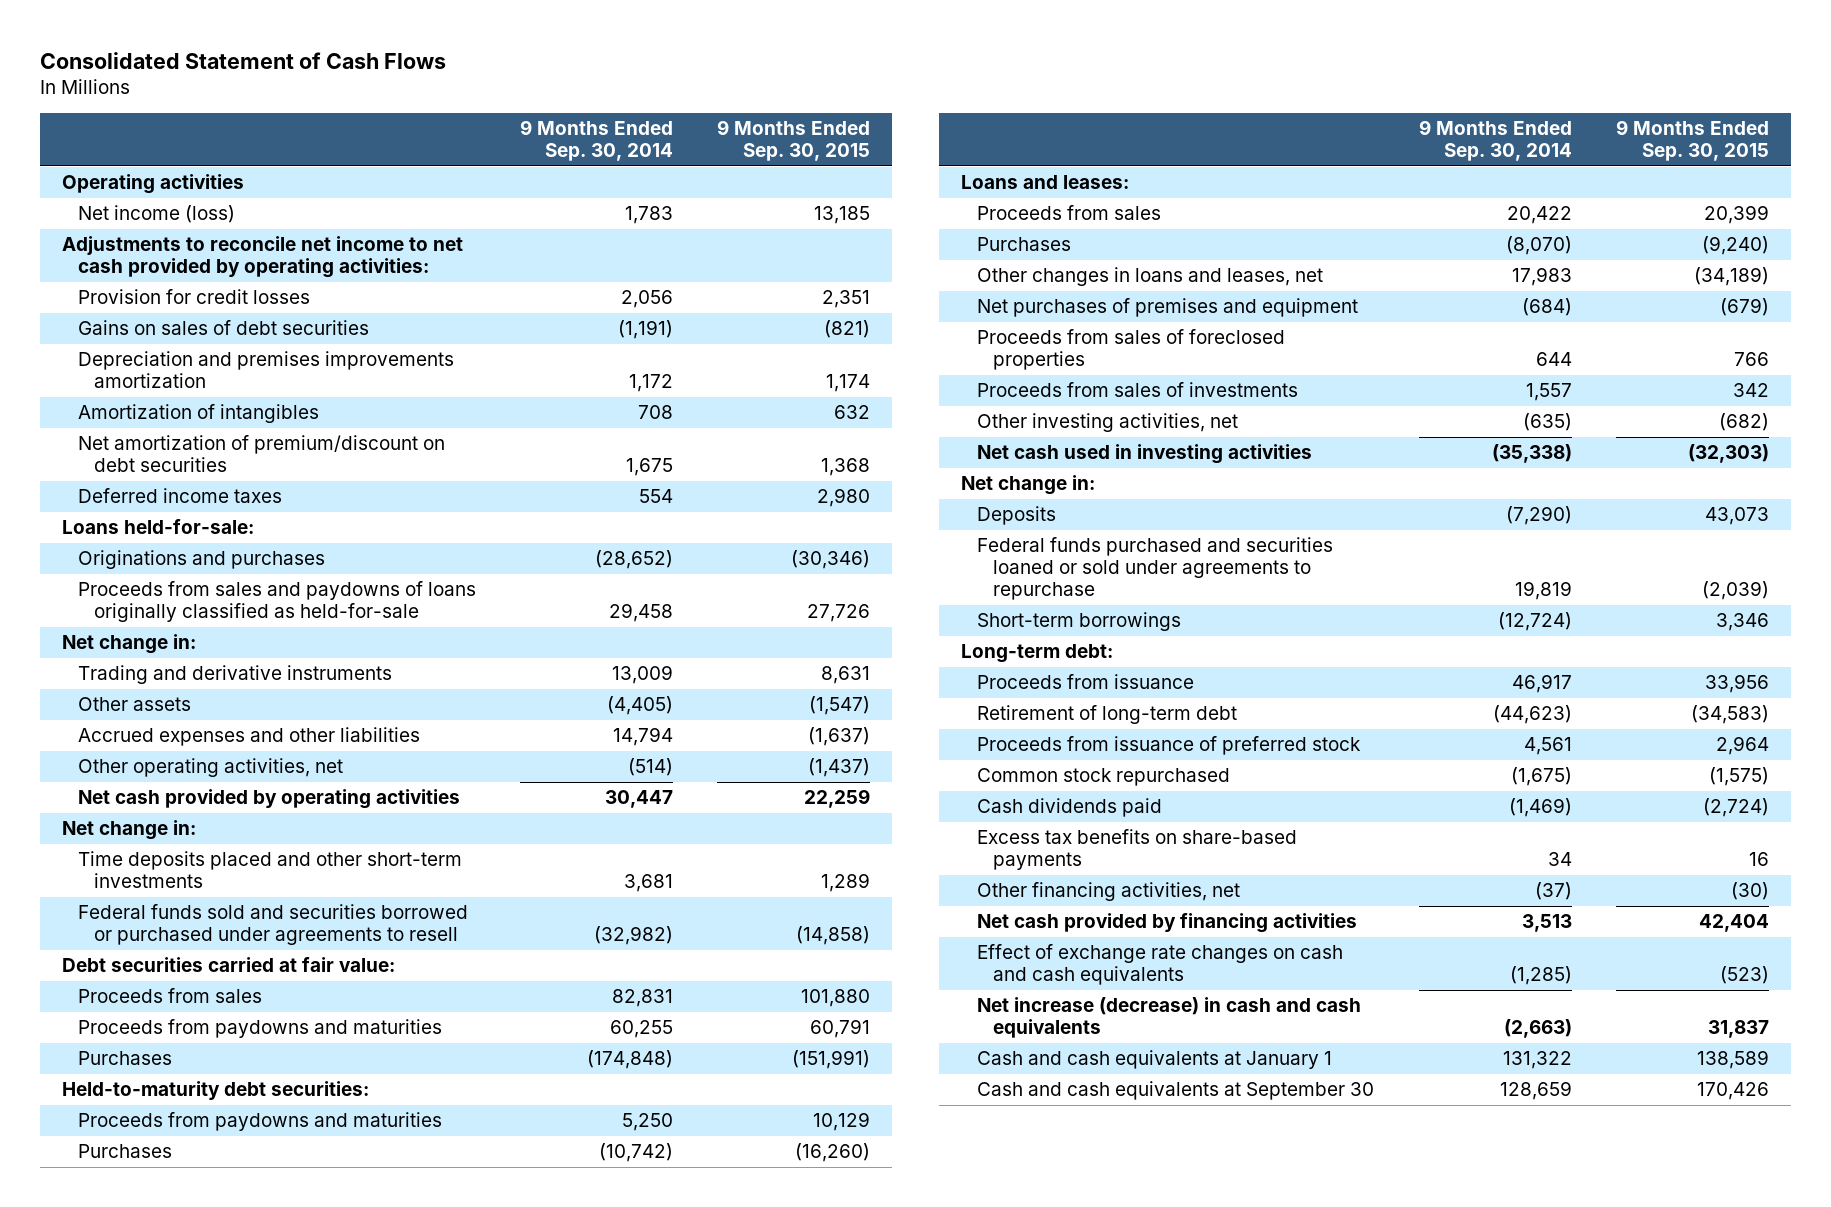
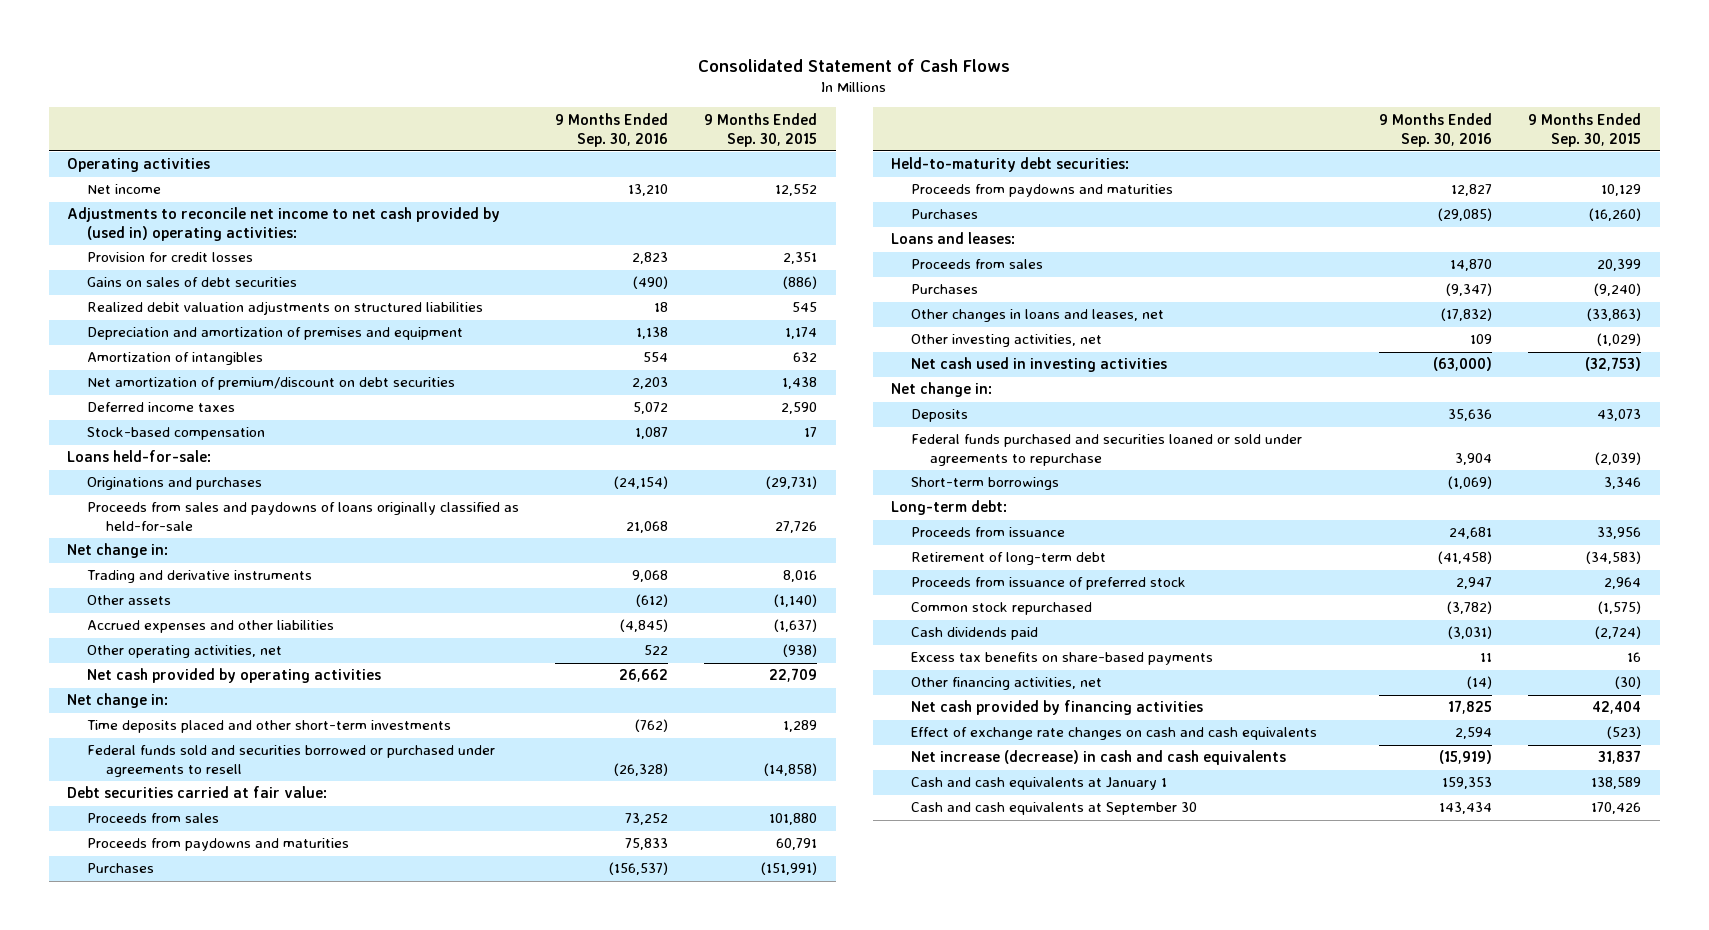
[520,120,674,162] 9 Months Ended Sep. 30, 2014 -> none
none -> [554,112,668,147] 9 Months Ended Sep. 30, 2016
[78,205,236,224] Net income (loss) -> [86,184,161,195] Net income
[814,206,871,225] 13,185 -> [775,184,818,197] 12,552
[62,236,464,279] Adjustments to reconcile net income to net cash provided by operating activities: -> [67,207,501,242] Adjustments to reconcile net income to net cash provided by (used in) operating activities:
[824,320,871,339] (821) -> [783,276,818,290] (886)
none -> [86,301,483,316] Realized debit valuation adjustments on structured liabilities
[78,351,455,389] Depreciation and premises improvements amortization -> [86,327,463,341] Depreciation and amortization of premises and equipment
[821,458,871,477] 1,368 -> [782,377,818,390] 1,438
[817,488,871,508] 2,980 -> [781,402,818,415] 2,590
none -> [86,427,265,441] Stock-based compensation
[791,550,871,570] (30,346) -> [766,476,818,490] (29,731)
[821,666,871,685] 8,631 -> [783,570,818,583] 8,016
[809,696,871,716] (1,547) -> [774,594,818,608] (1,140)
[808,758,871,778] (1,437) -> [783,644,818,658] (938)
[804,789,871,809] 22,259 -> [769,668,818,683] 22,709
[977,298,1359,318] Net purchases of premises and equipment -> none
[977,329,1286,371] Proceeds from sales of foreclosed properties -> none
[977,382,1299,398] Proceeds from sales of investments -> none
[1694,267,1770,287] (34,189) -> [1587,308,1642,322] (33,863)
[1719,413,1770,432] (682) -> [1597,333,1642,347] (1,029)
[1688,444,1770,464] (32,303) -> [1585,357,1642,372] (32,753)

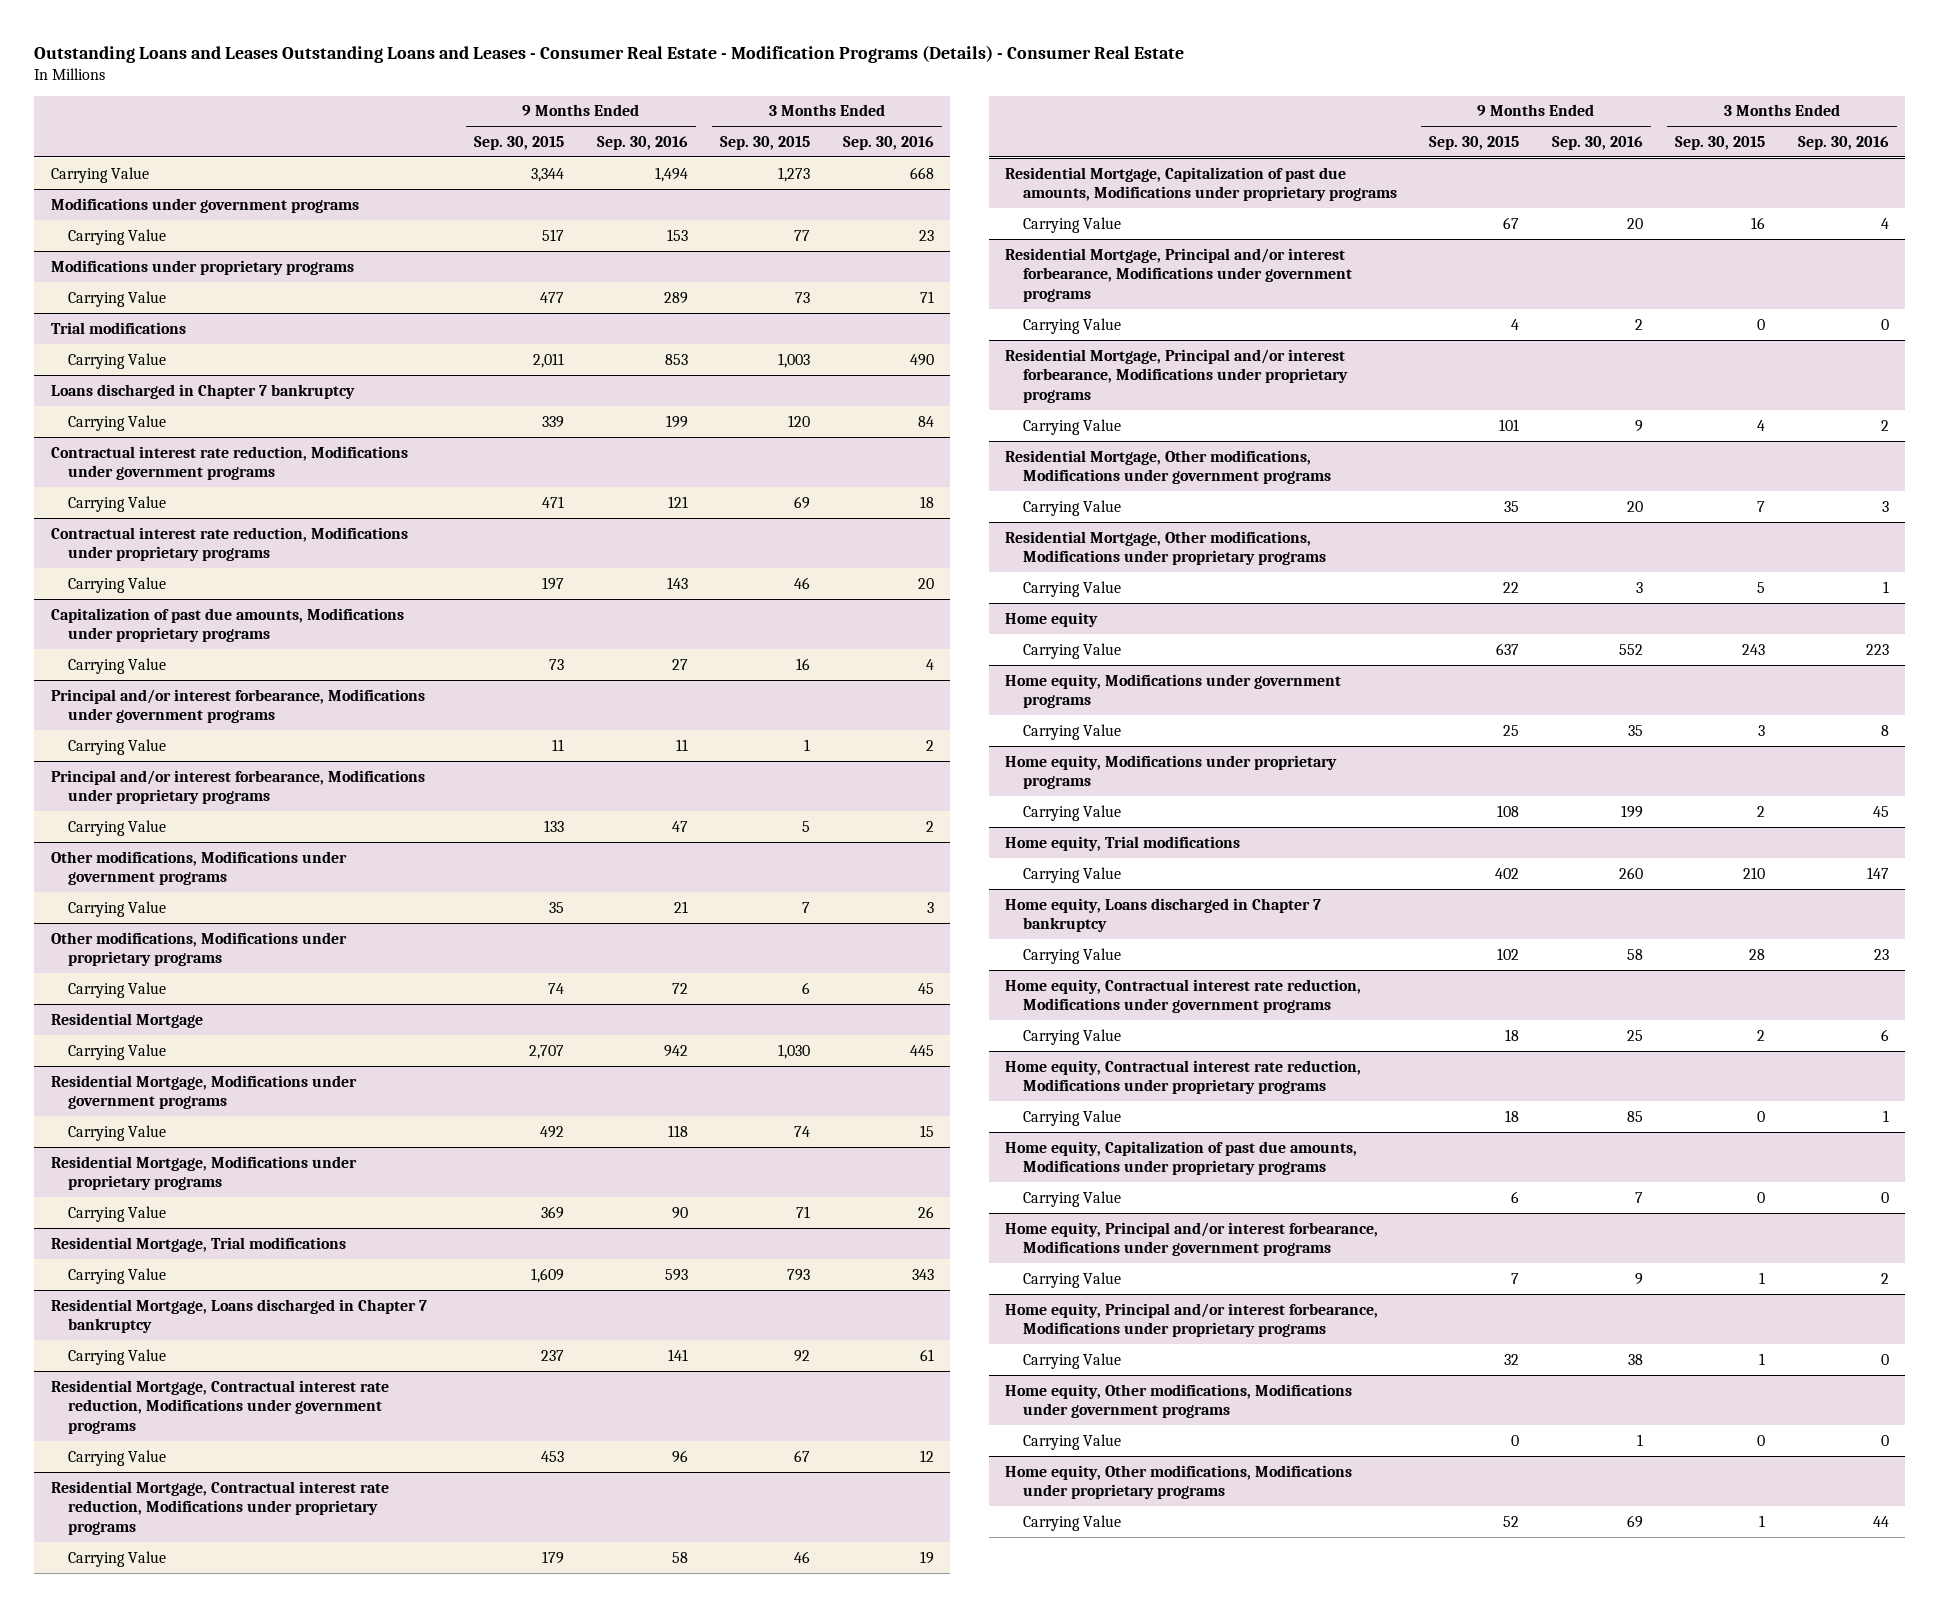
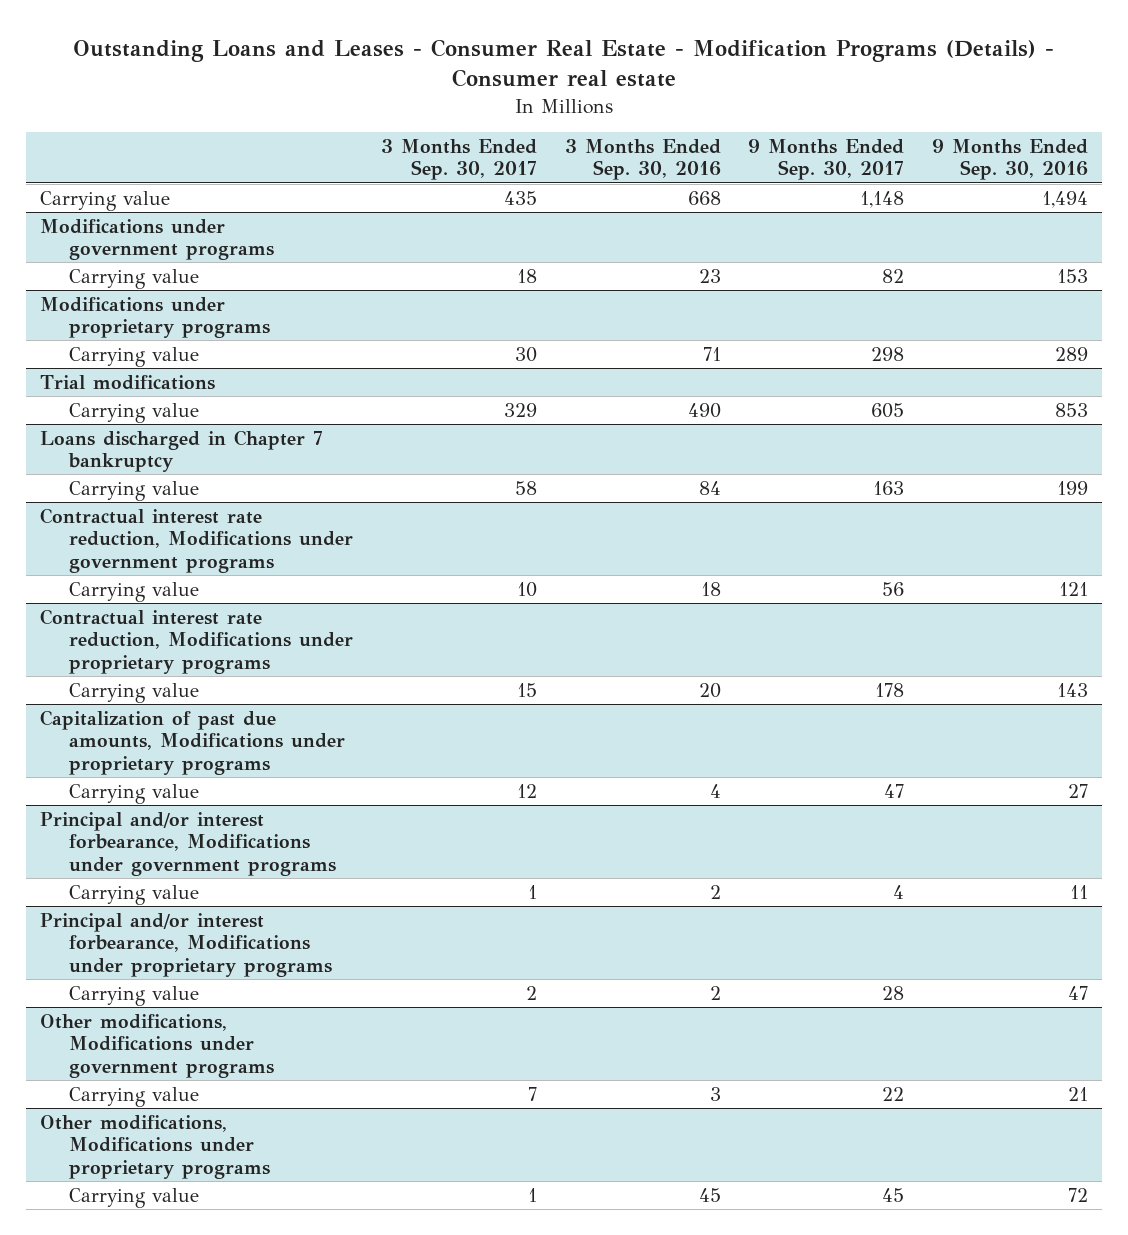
[34,44,1185,63] Outstanding Loans and Leases Outstanding Loans and Leases - Consumer Real Estate - Modification Programs (Details) - Consumer Real Estate -> [72,39,1054,88] Outstanding Loans and Leases - Consumer Real Estate - Modification Programs (Details) - Consumer real estate
[474,135,565,150] Sep. 30, 2015 -> none
[720,135,811,150] Sep. 30, 2015 -> none
none -> [381,138,538,181] 3 Months Ended Sep. 30, 2017
none -> [748,138,905,181] 9 Months Ended Sep. 30, 2017
[50,166,149,183] Carrying Value -> [39,190,170,211] Carrying value
[68,228,167,245] Carrying Value -> [69,268,200,289] Carrying value
[68,290,167,307] Carrying Value -> [69,346,200,367] Carrying value
[68,352,167,369] Carrying Value -> [69,402,200,423] Carrying value
[68,414,167,431] Carrying Value -> [69,480,200,501] Carrying value
[68,495,167,512] Carrying Value -> [69,581,200,602] Carrying value
[68,576,167,593] Carrying Value -> [69,682,200,703] Carrying value
[68,657,167,674] Carrying Value -> [69,783,200,804] Carrying value
[68,738,167,755] Carrying Value -> [69,884,200,905] Carrying value
[68,819,167,836] Carrying Value -> [69,985,200,1006] Carrying value
[68,900,167,917] Carrying Value -> [69,1086,200,1107] Carrying value
[50,1012,203,1028] Residential Mortgage -> none
[68,1043,167,1060] Carrying Value -> none
[50,1074,357,1110] Residential Mortgage, Modifications under government programs -> none
[68,1124,167,1141] Carrying Value -> none
[50,1155,357,1191] Residential Mortgage, Modifications under proprietary programs -> none
[68,1205,167,1222] Carrying Value -> none
[50,1236,346,1252] Residential Mortgage, Trial modifications -> none
[68,1267,167,1284] Carrying Value -> none
[50,1298,427,1334] Residential Mortgage, Loans discharged in Chapter 7 bankruptcy -> none
[68,1348,167,1365] Carrying Value -> none
[50,1379,389,1434] Residential Mortgage, Contractual interest rate reduction, Modifications under government programs -> none
[68,1449,167,1466] Carrying Value -> none
[50,1480,389,1535] Residential Mortgage, Contractual interest rate reduction, Modifications under proprietary programs -> none
[68,1550,167,1567] Carrying Value -> none
[1005,166,1398,202] Residential Mortgage, Capitalization of past due amounts, Modifications under proprietary programs -> none
[1023,216,1122,233] Carrying Value -> none
[1005,247,1353,302] Residential Mortgage, Principal and/or interest forbearance, Modifications under government programs -> none
[1023,317,1122,334] Carrying Value -> none
[1005,348,1349,403] Residential Mortgage, Principal and/or interest forbearance, Modifications under proprietary programs -> none
[1023,418,1122,435] Carrying Value -> none
[1005,449,1332,485] Residential Mortgage, Other modifications, Modifications under government programs -> none
[1023,499,1122,516] Carrying Value -> none
[1005,530,1327,566] Residential Mortgage, Other modifications, Modifications under proprietary programs -> none
[1023,580,1122,597] Carrying Value -> none
[1005,611,1099,627] Home equity -> none
[1023,642,1122,659] Carrying Value -> none
[1005,673,1342,709] Home equity, Modifications under government programs -> none
[1023,723,1122,740] Carrying Value -> none
[1005,754,1338,790] Home equity, Modifications under proprietary programs -> none
[1023,804,1122,821] Carrying Value -> none
[1005,835,1241,851] Home equity, Trial modifications -> none
[1023,866,1122,883] Carrying Value -> none
[1005,897,1322,933] Home equity, Loans discharged in Chapter 7 bankruptcy -> none
[1023,947,1122,964] Carrying Value -> none
[1005,978,1362,1014] Home equity, Contractual interest rate reduction, Modifications under government programs -> none
[1023,1028,1122,1045] Carrying Value -> none
[1005,1059,1362,1095] Home equity, Contractual interest rate reduction, Modifications under proprietary programs -> none
[1023,1109,1122,1126] Carrying Value -> none
[1005,1140,1358,1176] Home equity, Capitalization of past due amounts, Modifications under proprietary programs -> none
[1023,1190,1122,1207] Carrying Value -> none
[1005,1221,1379,1257] Home equity, Principal and/or interest forbearance, Modifications under government programs -> none
[1023,1271,1122,1288] Carrying Value -> none
[1005,1302,1379,1338] Home equity, Principal and/or interest forbearance, Modifications under proprietary programs -> none
[1023,1352,1122,1369] Carrying Value -> none
[1005,1383,1353,1419] Home equity, Other modifications, Modifications under government programs -> none
[1023,1433,1122,1450] Carrying Value -> none
[1005,1464,1353,1500] Home equity, Other modifications, Modifications under proprietary programs -> none
[1023,1514,1122,1531] Carrying Value -> none
[68,981,167,998] Carrying Value -> [69,1187,200,1208] Carrying value

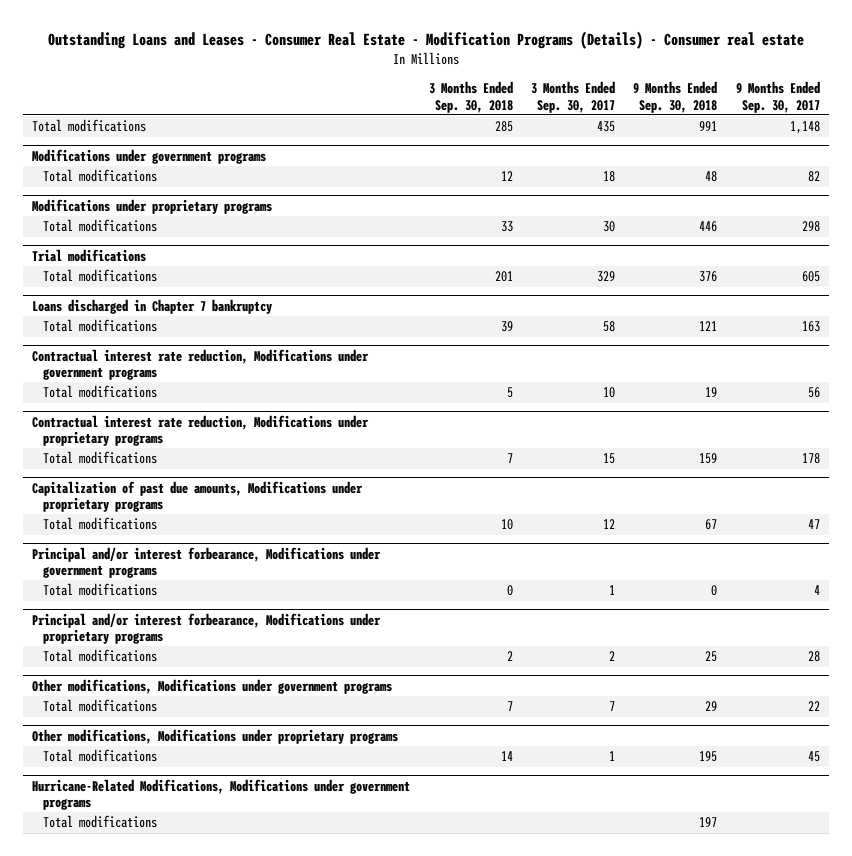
[564,138,721,181] 3 Months Ended Sep. 30, 2016 -> none
[931,138,1088,181] 9 Months Ended Sep. 30, 2016 -> none
none -> [428,81,513,113] 3 Months Ended Sep. 30, 2018
none -> [633,81,718,113] 9 Months Ended Sep. 30, 2018
[39,190,170,211] Carrying value -> [32,119,147,133] Total modifications
[69,268,200,289] Carrying value -> [43,169,158,183] Total modifications
[69,346,200,367] Carrying value -> [43,219,158,233] Total modifications
[69,402,200,423] Carrying value -> [43,269,158,283] Total modifications
[69,480,200,501] Carrying value -> [43,319,158,333] Total modifications
[69,581,200,602] Carrying value -> [43,385,158,399] Total modifications
[69,682,200,703] Carrying value -> [43,451,158,465] Total modifications
[69,783,200,804] Carrying value -> [43,517,158,531] Total modifications
[69,884,200,905] Carrying value -> [43,583,158,597] Total modifications
[69,985,200,1006] Carrying value -> [43,649,158,663] Total modifications
[69,1086,200,1107] Carrying value -> [43,699,158,713] Total modifications
[69,1187,200,1208] Carrying value -> [43,749,158,763] Total modifications
none -> [32,778,411,810] Hurricane-Related Modifications, Modifications under government programs
none -> [43,815,158,829] Total modifications

